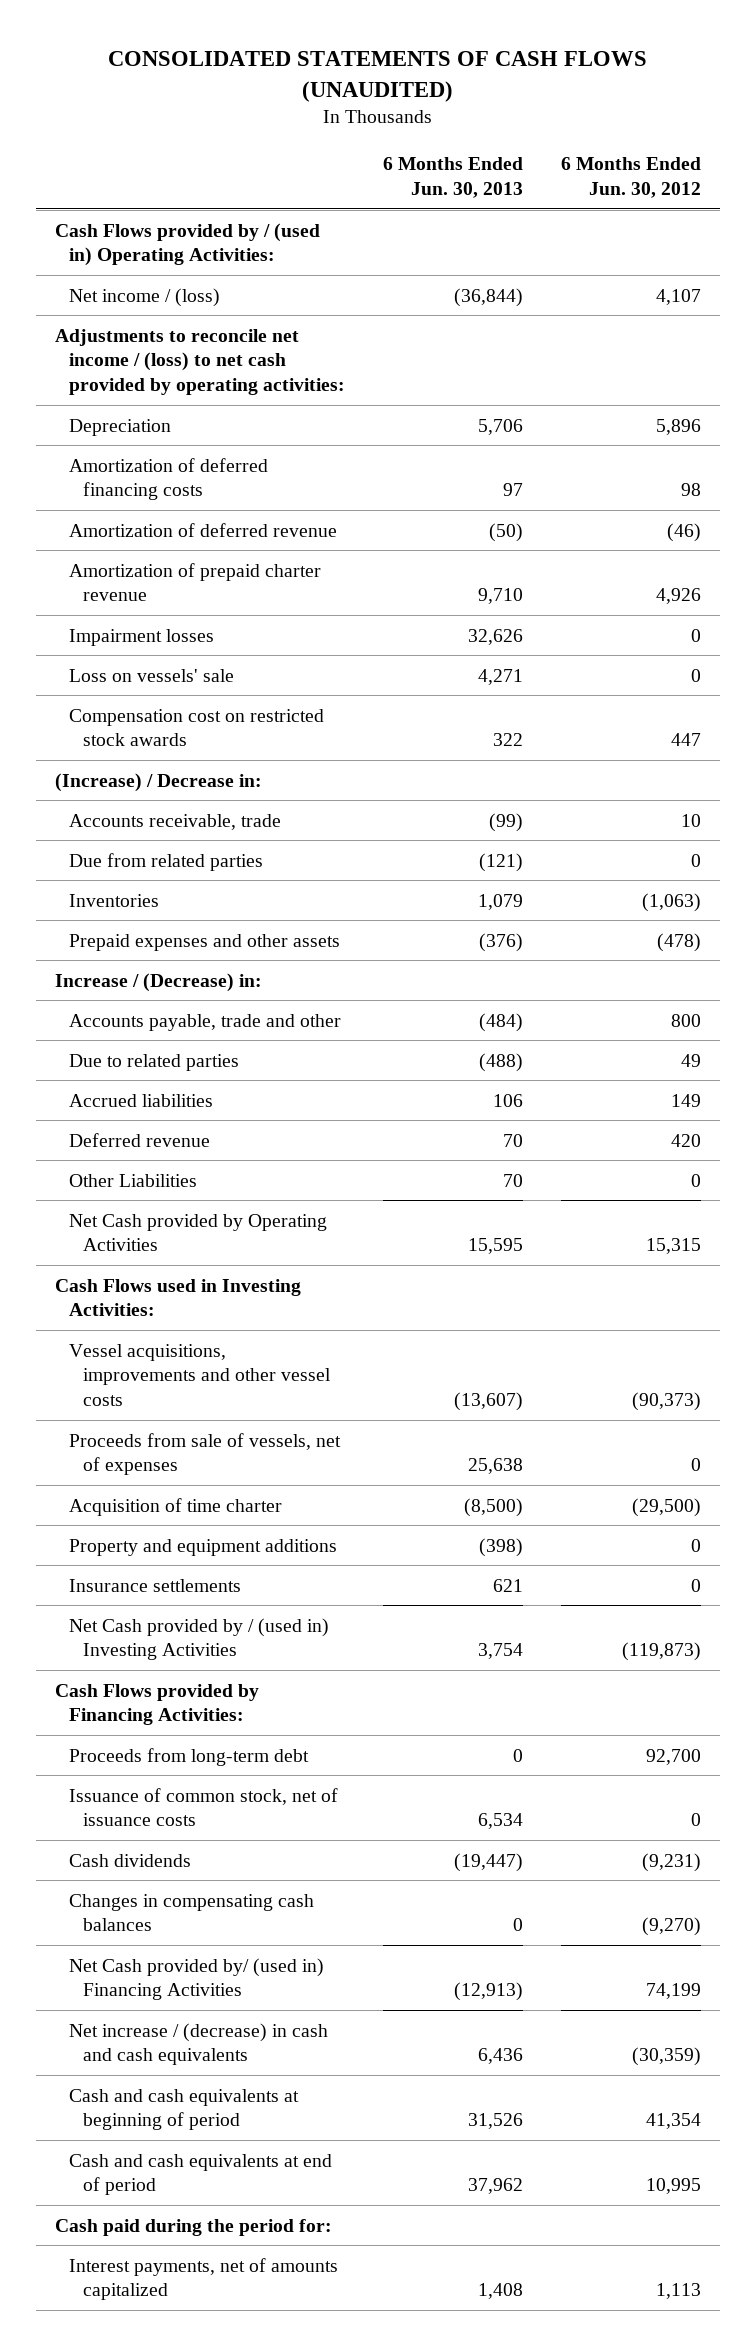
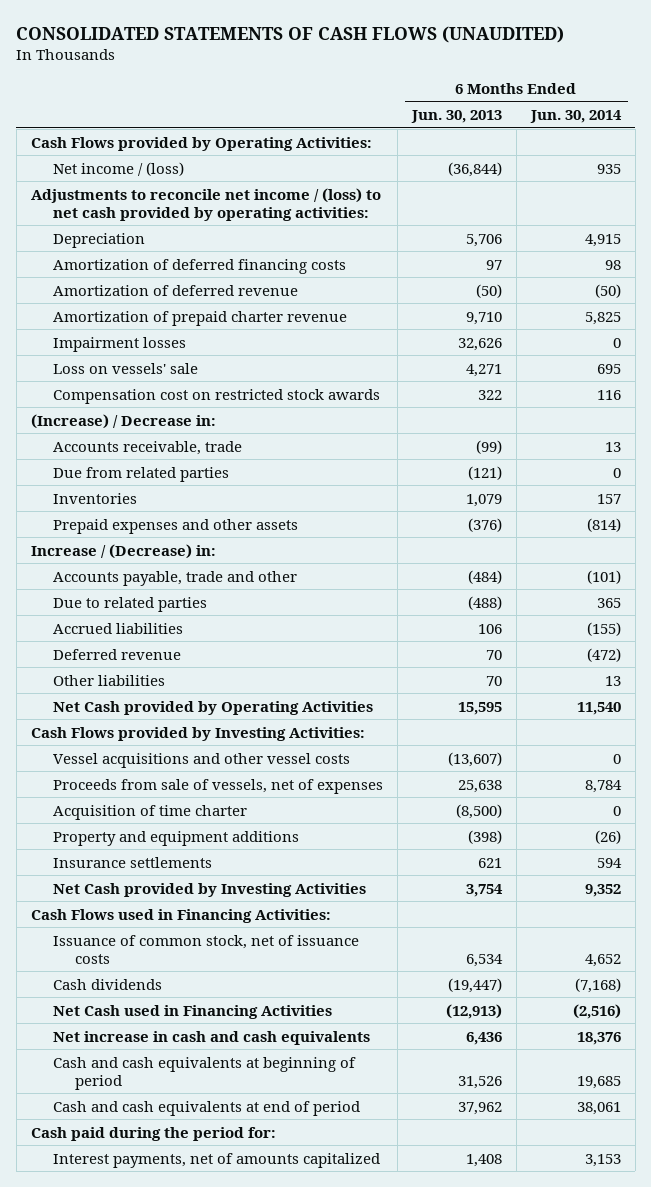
[561,156,702,198] 6 Months Ended Jun. 30, 2012 -> none
none -> [529,110,622,124] Jun. 30, 2014
[54,222,320,267] Cash Flows provided by / (used in) Operating Activities: -> [30,136,372,151] Cash Flows provided by Operating Activities:
[68,1173,197,1187] Other Liabilities -> [52,674,165,686] Other liabilities
[54,1278,301,1317] Cash Flows used in Investing Activities: -> [30,726,365,741] Cash Flows provided by Investing Activities:
[68,1343,332,1407] Vessel acquisitions, improvements and other vessel costs -> [52,752,350,768] Vessel acquisitions and other vessel costs
[68,1747,309,1766] Proceeds from long-term debt -> none
[68,1617,329,1661] Net Cash provided by / (used in) Investing Activities -> [52,882,366,897] Net Cash provided by Investing Activities
[54,1683,259,1726] Cash Flows provided by Financing Activities: -> [30,908,331,923] Cash Flows used in Financing Activities:
[68,1893,314,1932] Changes in compensating cash balances -> none
[68,1957,324,2001] Net Cash provided by/ (used in) Financing Activities -> [52,1004,332,1019] Net Cash used in Financing Activities
[68,2022,328,2066] Net increase / (decrease) in cash and cash equivalents -> [52,1030,370,1045] Net increase in cash and cash equivalents

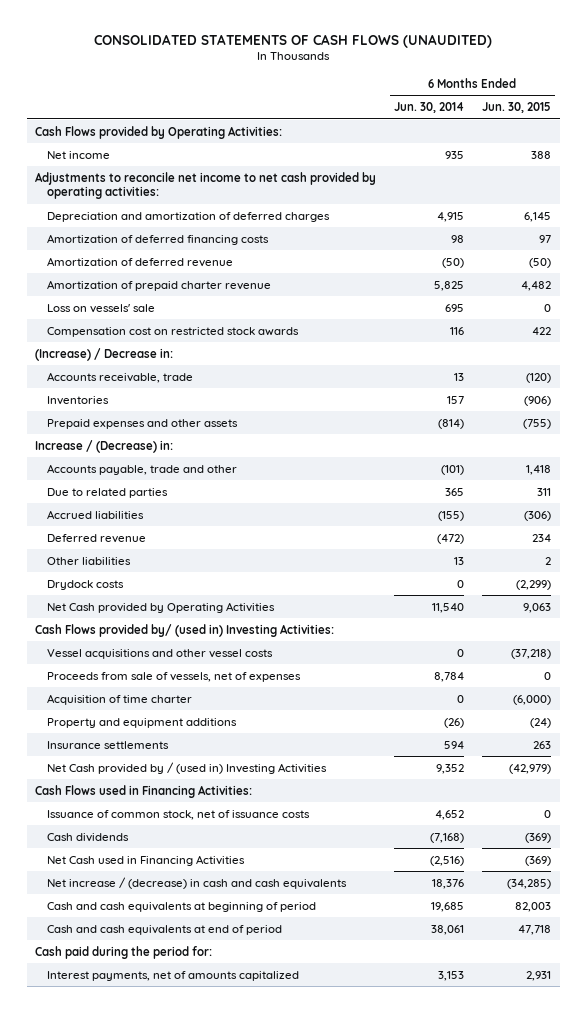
[410,110,502,124] Jun. 30, 2013 -> none
none -> [481,102,551,114] Jun. 30, 2015
[52,161,184,176] Net income / (loss) -> [47,150,111,159] Net income
[30,187,381,221] Adjustments to reconcile net income / (loss) to net cash provided by operating activities: -> [35,171,377,200] Adjustments to reconcile net income to net cash provided by operating activities:
[52,232,145,248] Depreciation -> [47,211,331,222] Depreciation and amortization of deferred charges
[52,336,186,352] Impairment losses -> none
[52,466,229,482] Due from related parties -> none
none -> [47,579,125,590] Drydock costs
[30,726,365,741] Cash Flows provided by Investing Activities: -> [35,623,335,637] Cash Flows provided by/ (used in) Investing Activities:
[52,882,366,897] Net Cash provided by Investing Activities -> [47,761,328,774] Net Cash provided by / (used in) Investing Activities
[52,1030,370,1045] Net increase in cash and cash equivalents -> [47,876,348,889] Net increase / (decrease) in cash and cash equivalents

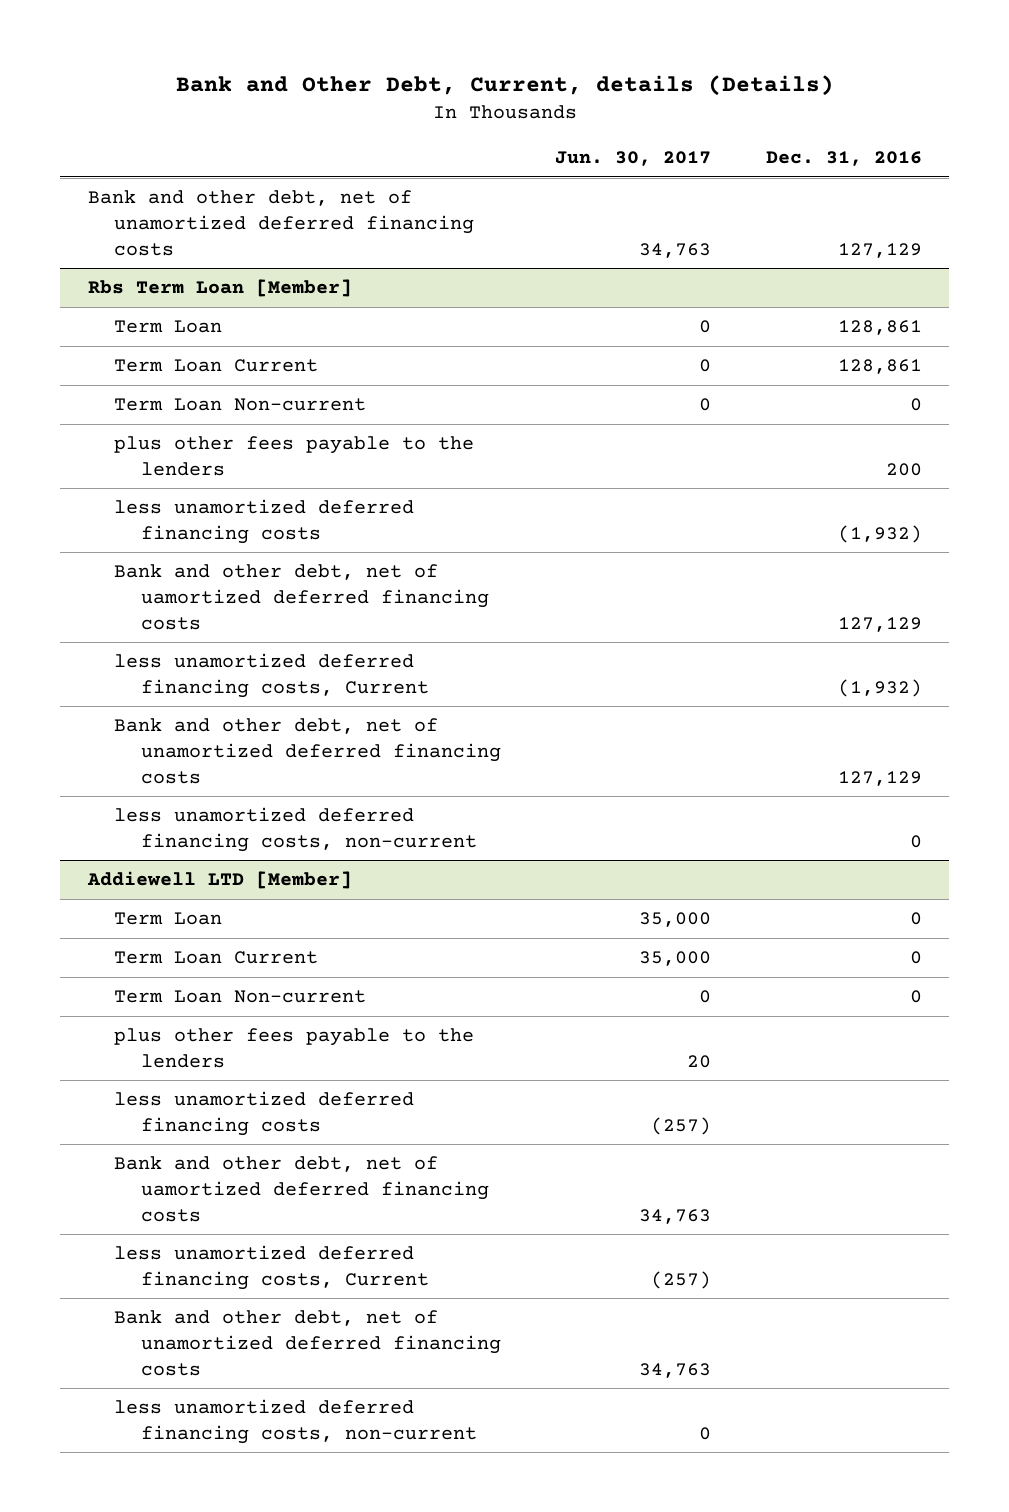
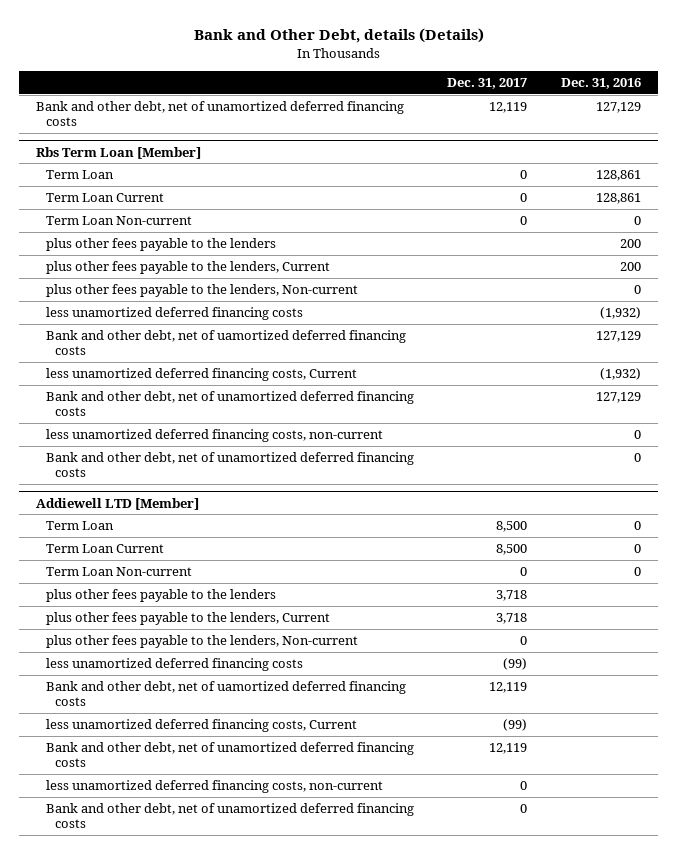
[175,75,834,97] Bank and Other Debt, Current, details (Details) -> [193,27,484,43] Bank and Other Debt, details (Details)
[555,151,712,167] Jun. 30, 2017 -> none
none -> [447,77,528,89] Dec. 31, 2017
none -> [45,261,330,275] plus other fees payable to the lenders, Current
none -> [45,284,358,298] plus other fees payable to the lenders, Non-current
none -> [45,452,414,478] Bank and other debt, net of unamortized deferred financing costs
none -> [45,612,330,626] plus other fees payable to the lenders, Current
none -> [45,635,358,649] plus other fees payable to the lenders, Non-current
none -> [45,803,414,829] Bank and other debt, net of unamortized deferred financing costs

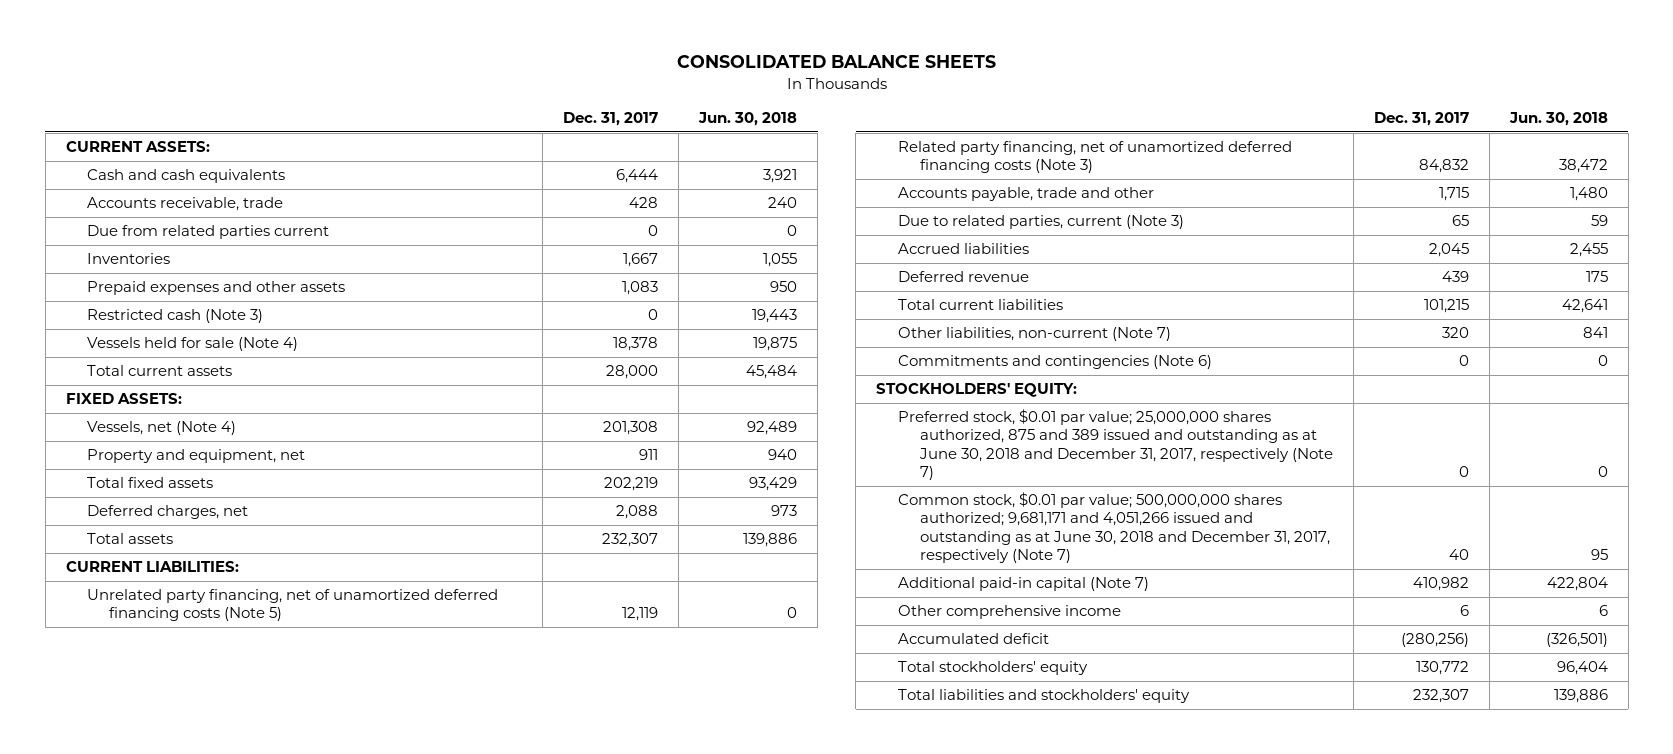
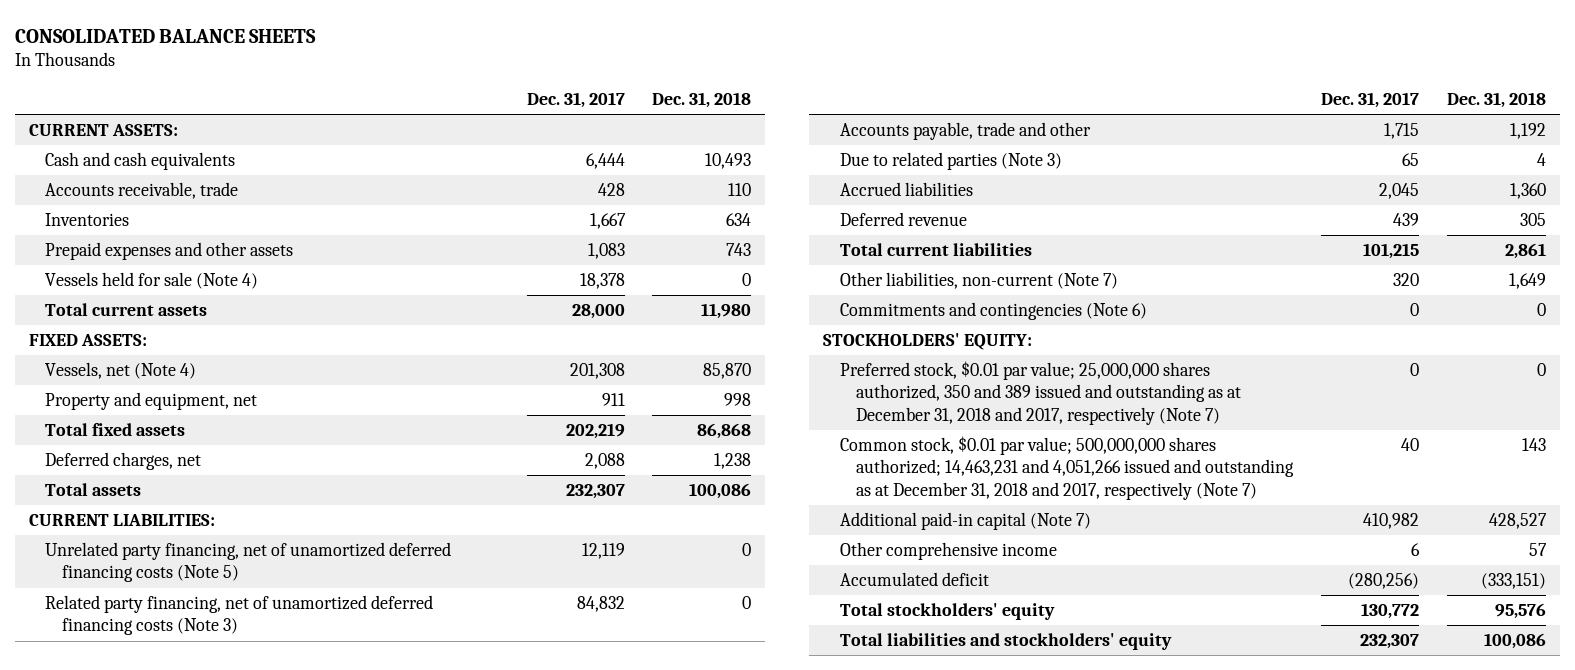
[698,112,798,127] Jun. 30, 2018 -> none
none -> [652,92,752,109] Dec. 31, 2018
[87,225,330,240] Due from related parties current -> none
[87,309,264,324] Restricted cash (Note 3) -> none
[897,215,1184,230] Due to related parties, current (Note 3) -> [839,152,1062,171] Due to related parties (Note 3)
[897,409,1333,481] Preferred stock, $0.01 par value; 25,000,000 shares authorized, 875 and 389 issued and outstanding as at June 30, 2018 and December 31, 2017, respectively (Note 7) -> [839,361,1241,425] Preferred stock, $0.01 par value; 25,000,000 shares authorized, 350 and 389 issued and outstanding as at December 31, 2018 and 2017, respectively (Note 7)
[897,492,1330,564] Common stock, $0.01 par value; 500,000,000 shares authorized; 9,681,171 and 4,051,266 issued and outstanding as at June 30, 2018 and December 31, 2017, respectively (Note 7) -> [839,436,1294,500] Common stock, $0.01 par value; 500,000,000 shares authorized; 14,463,231 and 4,051,266 issued and outstanding as at December 31, 2018 and 2017, respectively (Note 7)

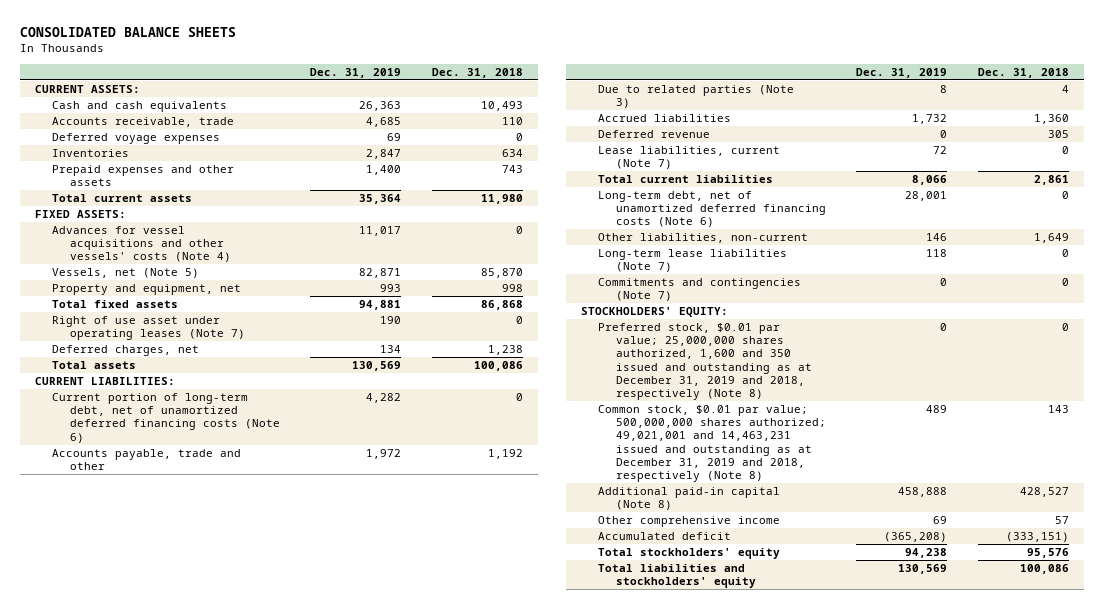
[526,92,625,109] Dec. 31, 2017 -> none
none -> [310,67,402,78] Dec. 31, 2019
none -> [52,133,221,145] Deferred voyage expenses
[45,272,259,290] Vessels held for sale (Note 4) -> none
none -> [52,226,231,263] Advances for vessel acquisitions and other vessels' costs (Note 4)
[45,362,197,380] Vessels, net (Note 4) -> [52,268,200,279] Vessels, net (Note 5)
none -> [52,316,245,341] Right of use asset under operating leases (Note 7)
[45,595,434,636] Related party financing, net of unamortized deferred financing costs (Note 3) -> none
[45,542,452,583] Unrelated party financing, net of unamortized deferred financing costs (Note 5) -> [52,393,280,443] Current portion of long-term debt, net of unamortized deferred financing costs (Note 6)
none -> [598,146,781,170] Lease liabilities, current (Note 7)
none -> [598,191,826,228] Long-term debt, net of unamortized deferred financing costs (Note 6)
[839,272,1118,290] Other liabilities, non-current (Note 7) -> [598,233,809,244] Other liabilities, non-current
none -> [598,249,788,273] Long-term lease liabilities (Note 7)
[839,302,1147,321] Commitments and contingencies (Note 6) -> [598,278,802,302] Commitments and contingencies (Note 7)
[839,361,1241,425] Preferred stock, $0.01 par value; 25,000,000 shares authorized, 350 and 389 issued and outstanding as at December 31, 2018 and 2017, respectively (Note 7) -> [598,323,812,401] Preferred stock, $0.01 par value; 25,000,000 shares authorized, 1,600 and 350 issued and outstanding as at December 31, 2019 and 2018, respectively (Note 8)
[839,436,1294,500] Common stock, $0.01 par value; 500,000,000 shares authorized; 14,463,231 and 4,051,266 issued and outstanding as at December 31, 2018 and 2017, respectively (Note 7) -> [598,405,826,483] Common stock, $0.01 par value; 500,000,000 shares authorized; 49,021,001 and 14,463,231 issued and outstanding as at December 31, 2019 and 2018, respectively (Note 8)
[839,512,1091,531] Additional paid-in capital (Note 7) -> [598,487,781,511] Additional paid-in capital (Note 8)

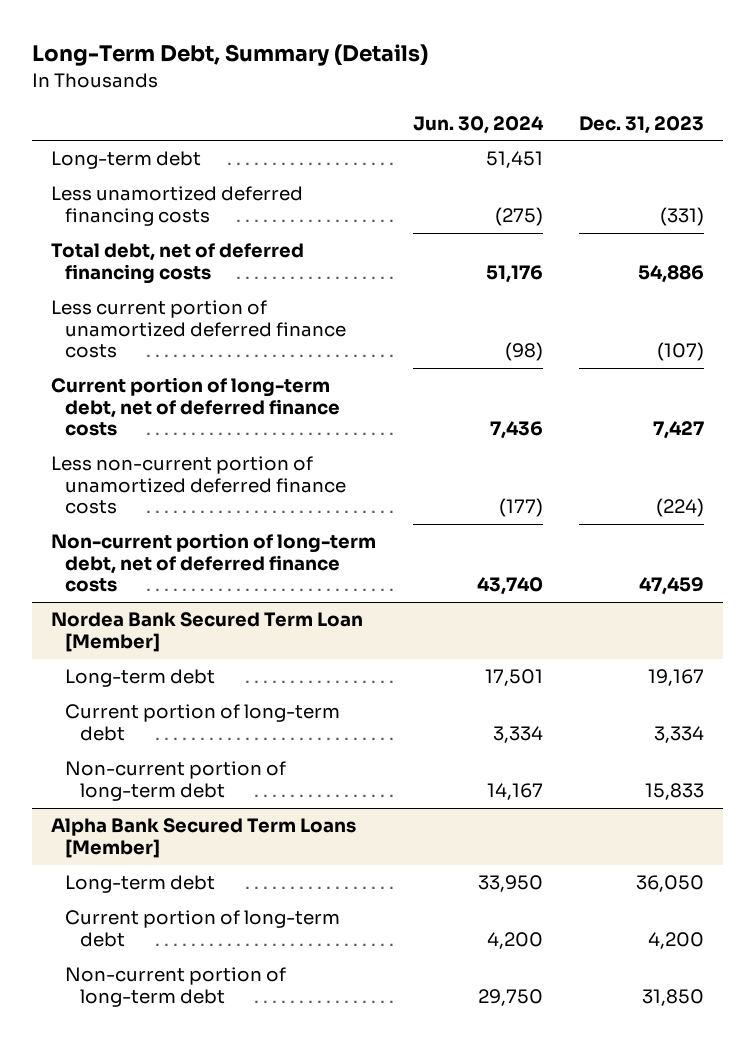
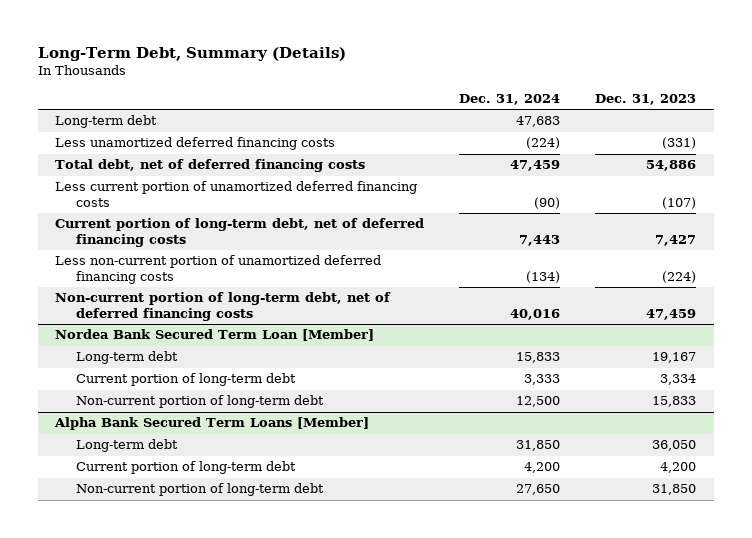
[412,115,544,134] Jun. 30, 2024 -> none
none -> [459,94,561,106] Dec. 31, 2024
[50,300,347,359] Less current portion of unamortized deferred finance costs -> [55,181,418,208] Less current portion of unamortized deferred financing costs
[50,377,341,437] Current portion of long-term debt, net of deferred finance costs -> [55,218,425,248] Current portion of long-term debt, net of deferred financing costs
[50,456,347,515] Less non-current portion of unamortized deferred finance costs -> [55,255,382,285] Less non-current portion of unamortized deferred financing costs
[50,533,376,593] Non-current portion of long-term debt, net of deferred finance costs -> [55,292,392,322] Non-current portion of long-term debt, net of deferred financing costs

